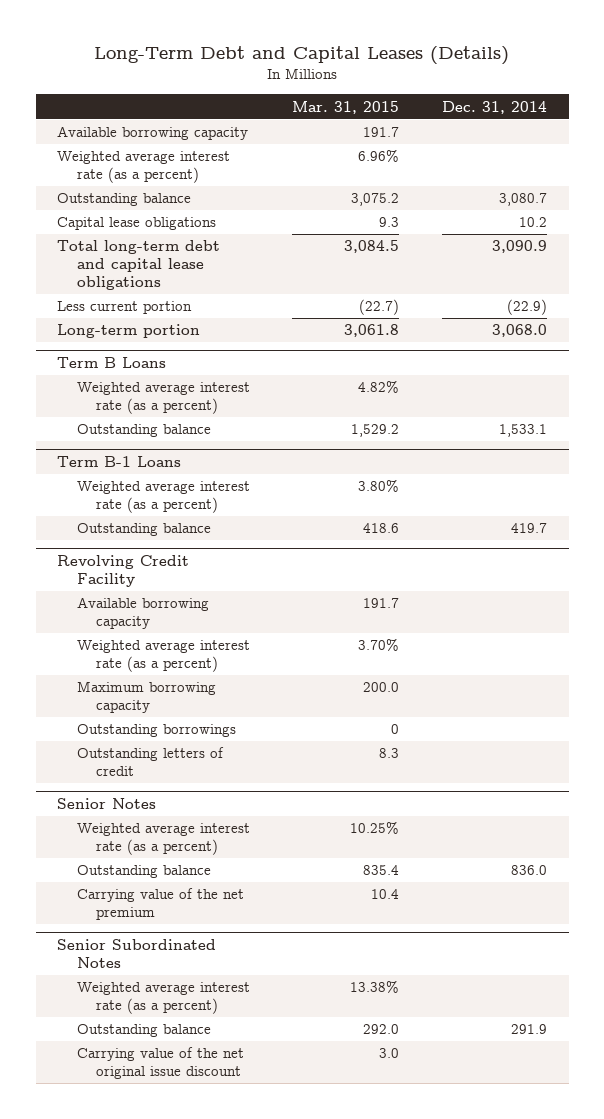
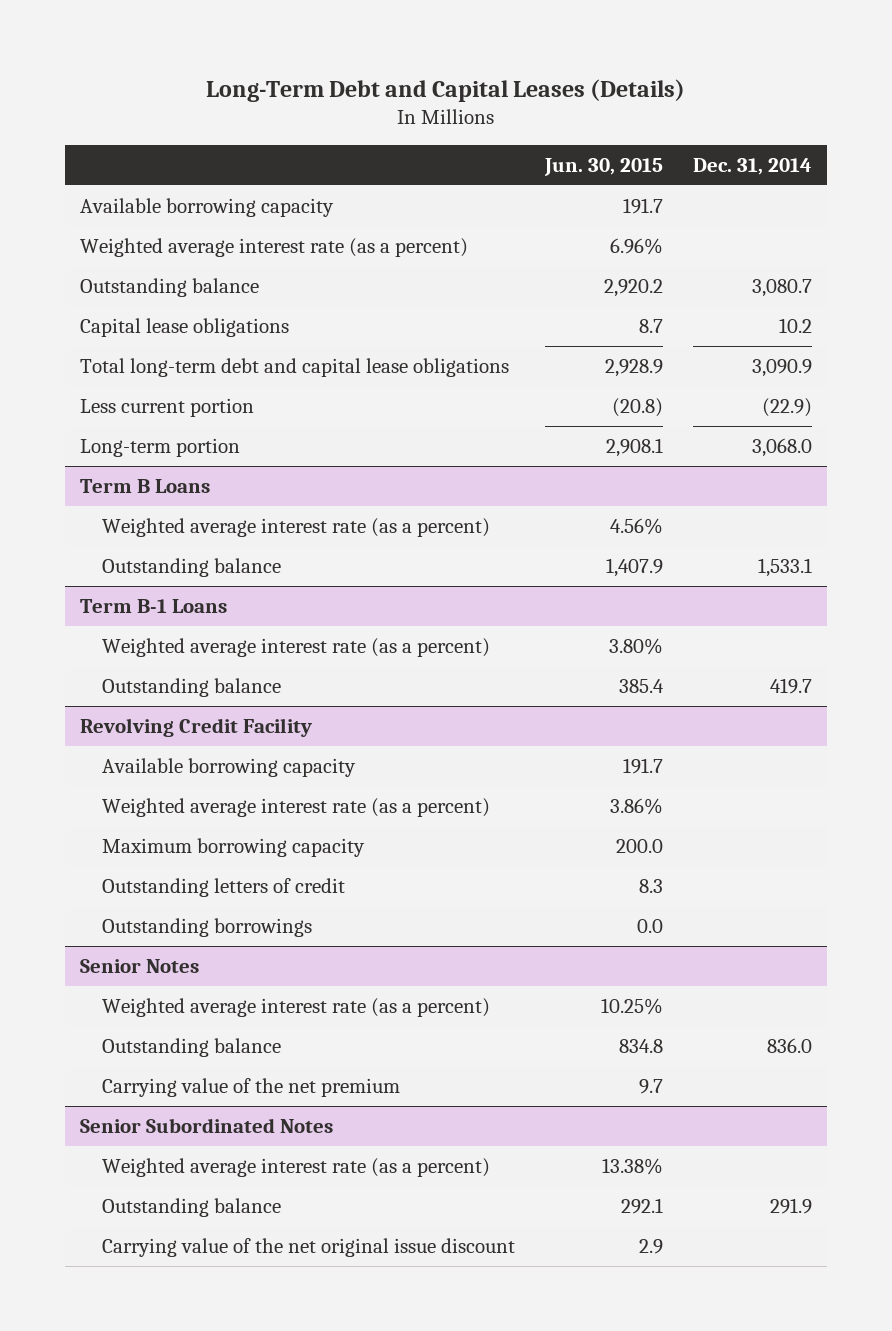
[292,100,400,114] Mar. 31, 2015 -> none
none -> [543,157,663,176] Jun. 30, 2015
[76,724,236,738] Outstanding borrowings -> [102,918,313,938] Outstanding borrowings

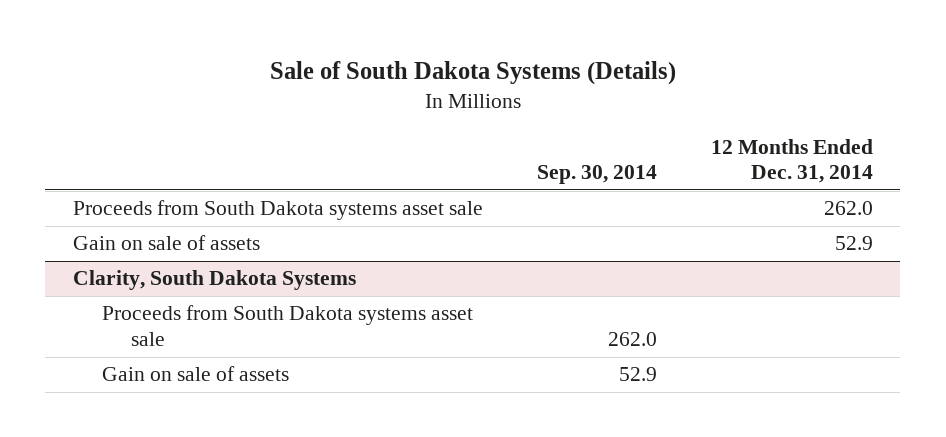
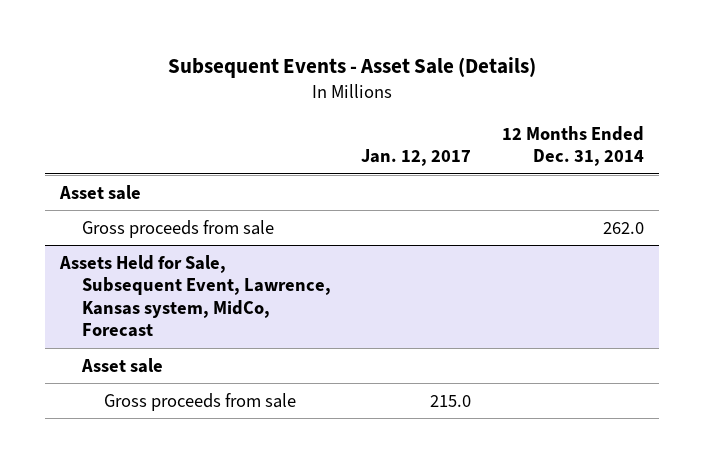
[269,60,676,85] Sale of South Dakota Systems (Details) -> [167,57,536,79] Subsequent Events - Asset Sale (Details)
[536,165,657,185] Sep. 30, 2014 -> none
none -> [361,149,472,167] Jan. 12, 2017
[72,235,260,251] Gain on sale of assets -> none
[72,270,356,291] Clarity, South Dakota Systems -> none
[101,305,473,347] Proceeds from South Dakota systems asset sale -> none
[101,366,289,382] Gain on sale of assets -> none
none -> [58,184,141,200] Asset sale
[72,200,483,221] Proceeds from South Dakota systems asset sale -> [81,219,274,238] Gross proceeds from sale
none -> [58,254,331,338] Assets Held for Sale, Subsequent Event, Lawrence, Kansas system, MidCo, Forecast
none -> [80,357,163,373] Asset sale
none -> [103,392,296,411] Gross proceeds from sale

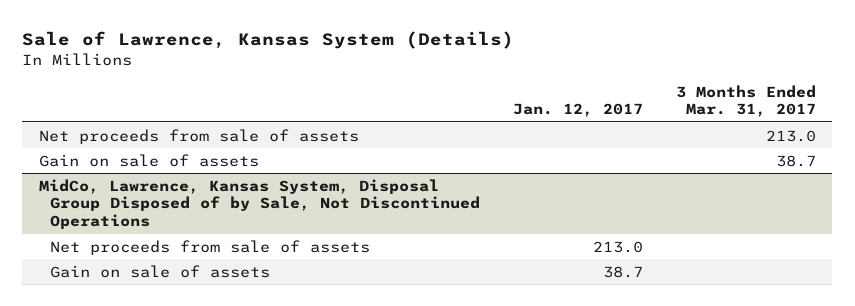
[167,57,536,79] Subsequent Events - Asset Sale (Details) -> [22,30,515,49] Sale of Lawrence, Kansas System (Details)
[501,125,644,167] 12 Months Ended Dec. 31, 2014 -> none
none -> [675,84,816,118] 3 Months Ended Mar. 31, 2017
[58,184,141,200] Asset sale -> none
[58,254,331,338] Assets Held for Sale, Subsequent Event, Lawrence, Kansas system, MidCo, Forecast -> none
[80,357,163,373] Asset sale -> none
[103,392,296,411] Gross proceeds from sale -> none
[81,219,274,238] Gross proceeds from sale -> [38,128,359,144] Net proceeds from sale of assets
none -> [38,153,259,167] Gain on sale of assets
none -> [38,178,481,230] MidCo, Lawrence, Kansas System, Disposal Group Disposed of by Sale, Not Discontinued Operations
none -> [50,239,371,255] Net proceeds from sale of assets
none -> [50,264,271,278] Gain on sale of assets

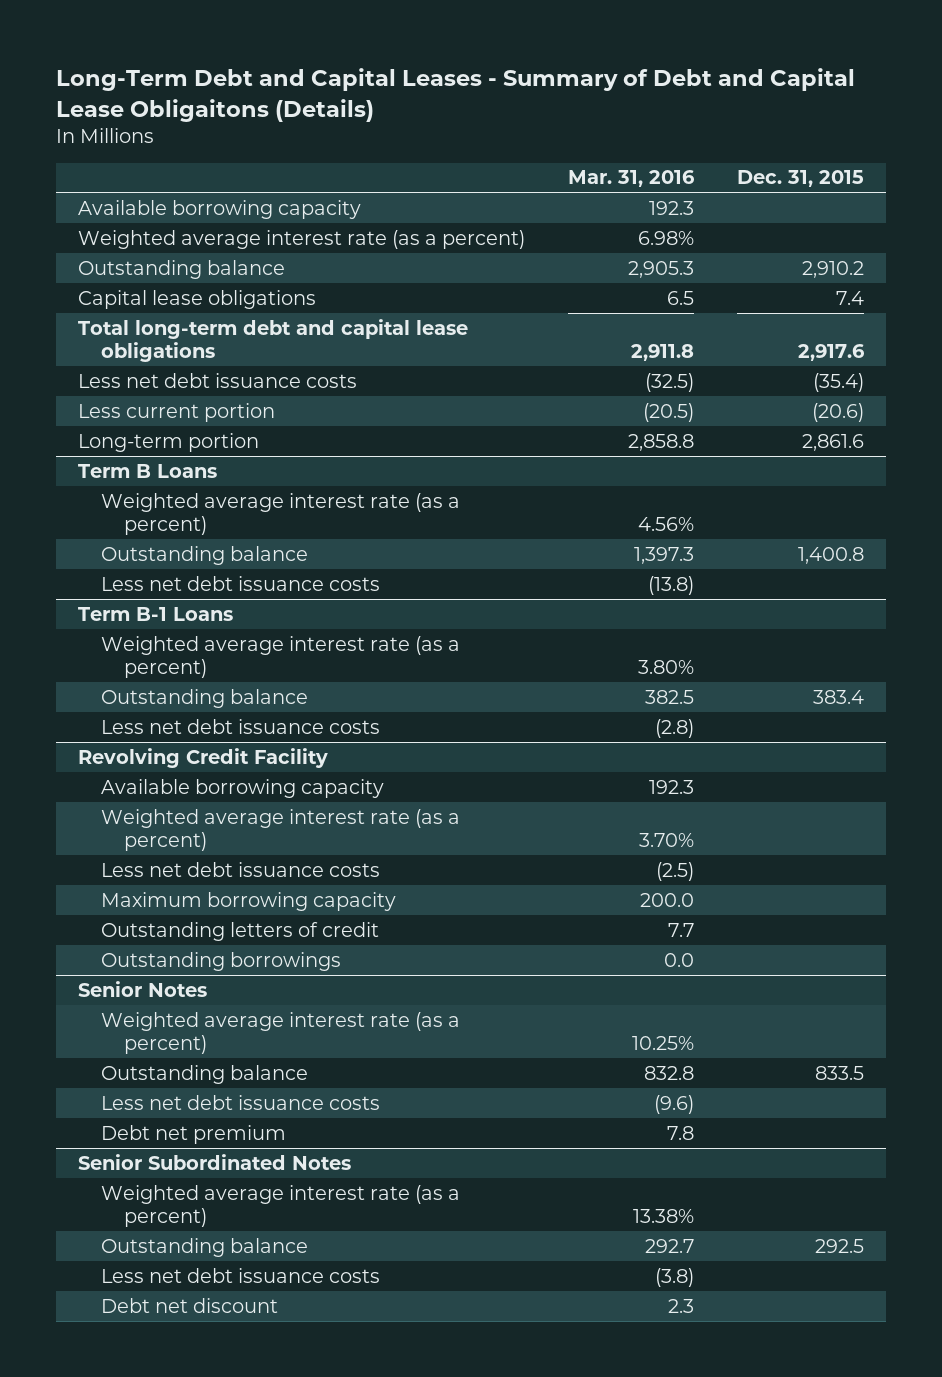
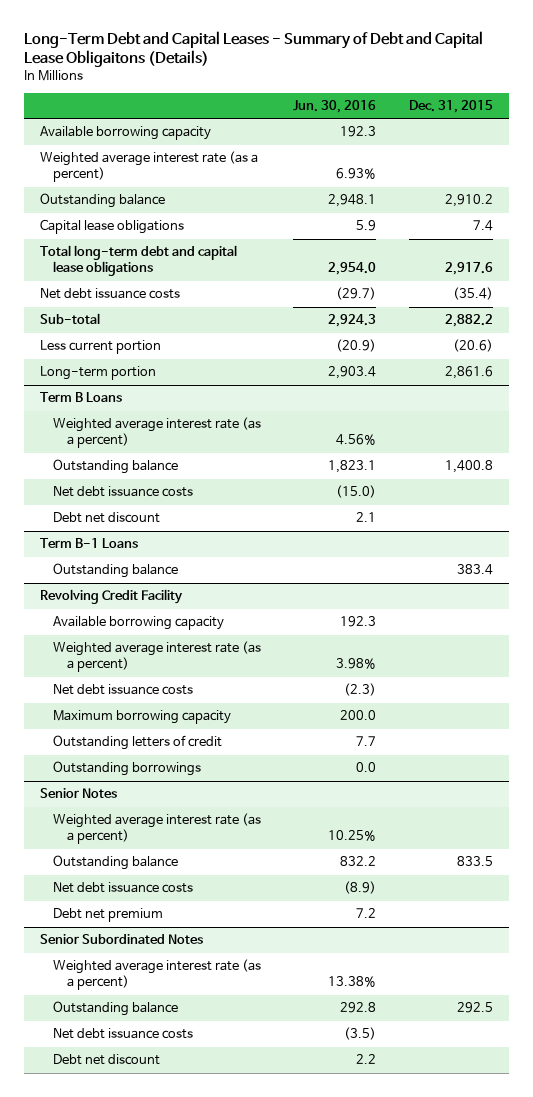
[568,170,696,188] Mar. 31, 2016 -> none
none -> [293,100,377,114] Jun. 30, 2016
[77,372,357,388] Less net debt issuance costs -> [40,288,181,300] Net debt issuance costs
none -> [40,313,101,325] Sub-total
[100,575,380,591] Less net debt issuance costs -> [53,486,194,498] Net debt issuance costs
none -> [53,512,161,524] Debt net discount
[100,635,460,679] Weighted average interest rate (as a percent) -> none
[100,718,380,734] Less net debt issuance costs -> none
[100,861,380,877] Less net debt issuance costs -> [53,684,194,696] Net debt issuance costs
[100,1094,380,1110] Less net debt issuance costs -> [53,882,194,894] Net debt issuance costs
[100,1267,380,1283] Less net debt issuance costs -> [53,1028,194,1040] Net debt issuance costs

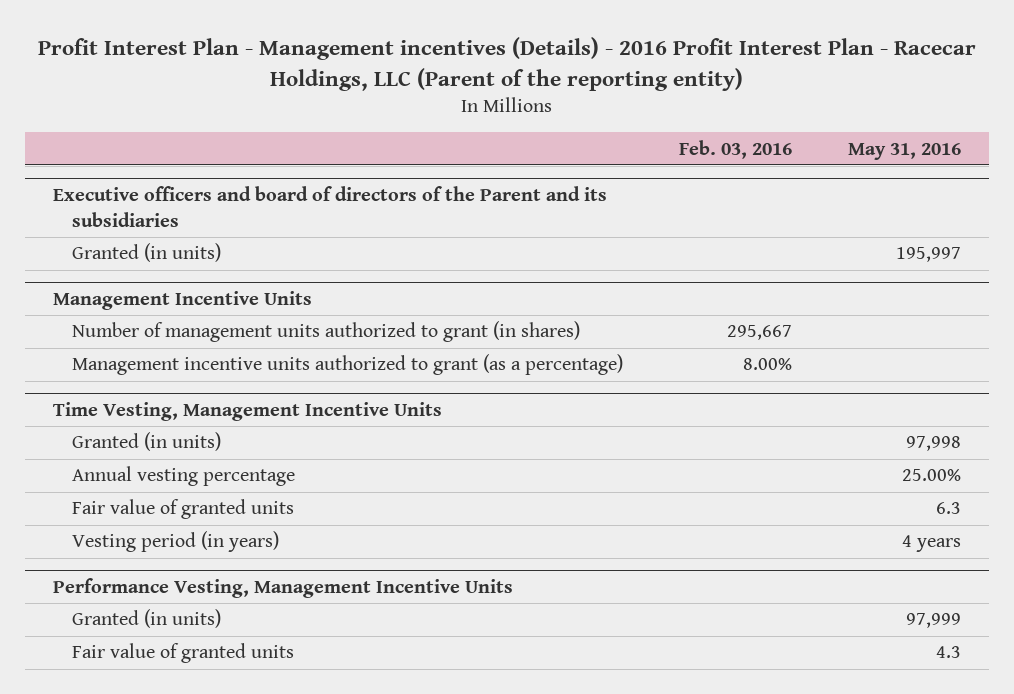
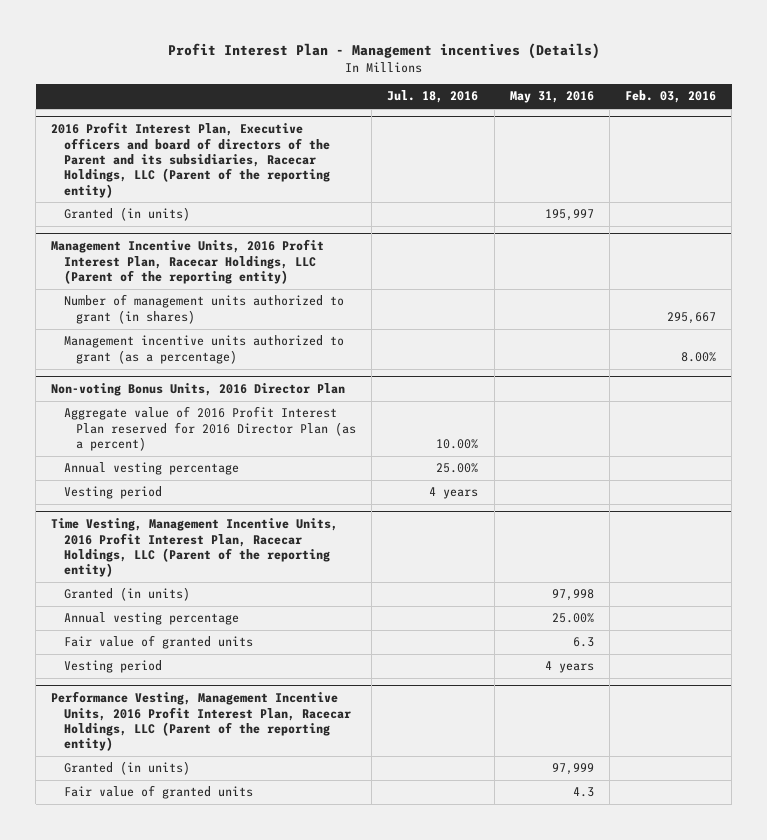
[37,37,976,91] Profit Interest Plan - Management incentives (Details) - 2016 Profit Interest Plan - Racecar Holdings, LLC (Parent of the reporting entity) -> [167,42,600,59] Profit Interest Plan - Management incentives (Details)
none -> [387,90,479,104] Jul. 18, 2016
[52,186,607,227] Executive officers and board of directors of the Parent and its subsidiaries -> [51,122,330,198] 2016 Profit Interest Plan, Executive officers and board of directors of the Parent and its subsidiaries, Racecar Holdings, LLC (Parent of the reporting entity)
[52,291,312,311] Management Incentive Units -> [51,239,325,284] Management Incentive Units, 2016 Profit Interest Plan, Racecar Holdings, LLC (Parent of the reporting entity)
none -> [51,383,346,397] Non-voting Bonus Units, 2016 Director Plan
none -> [63,406,357,452] Aggregate value of 2016 Profit Interest Plan reserved for 2016 Director Plan (as a percent)
none -> [63,462,239,476] Annual vesting percentage
none -> [63,486,162,500] Vesting period
[52,402,442,422] Time Vesting, Management Incentive Units -> [51,518,339,578] Time Vesting, Management Incentive Units, 2016 Profit Interest Plan, Racecar Holdings, LLC (Parent of the reporting entity)
[72,531,280,553] Vesting period (in years) -> [63,660,162,674] Vesting period
[52,578,513,599] Performance Vesting, Management Incentive Units -> [51,691,351,752] Performance Vesting, Management Incentive Units, 2016 Profit Interest Plan, Racecar Holdings, LLC (Parent of the reporting entity)

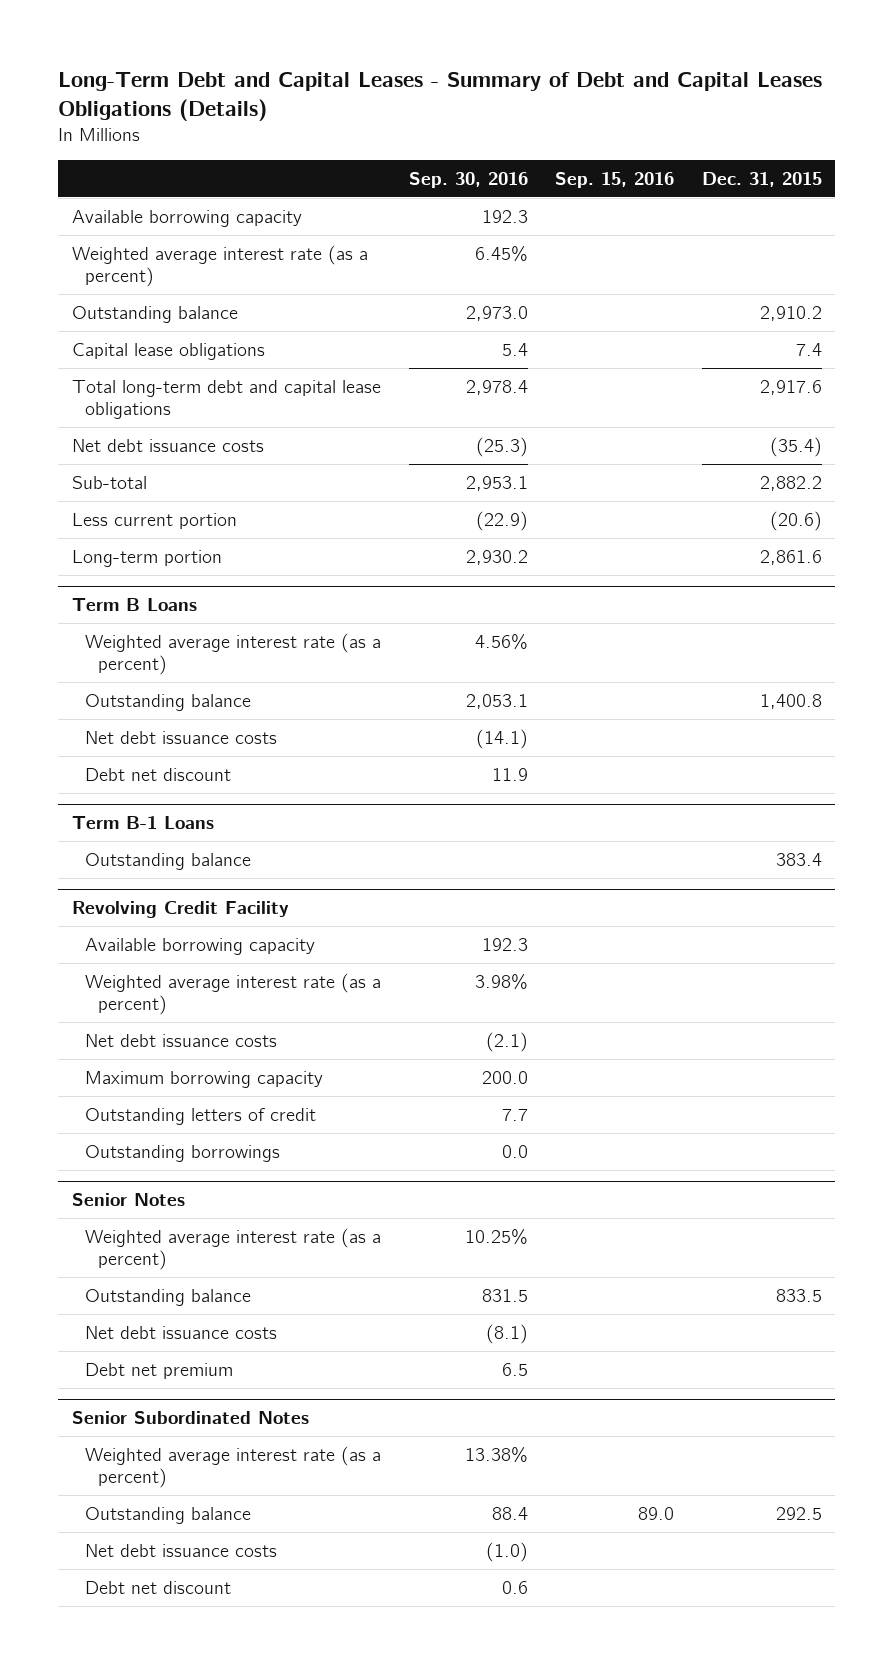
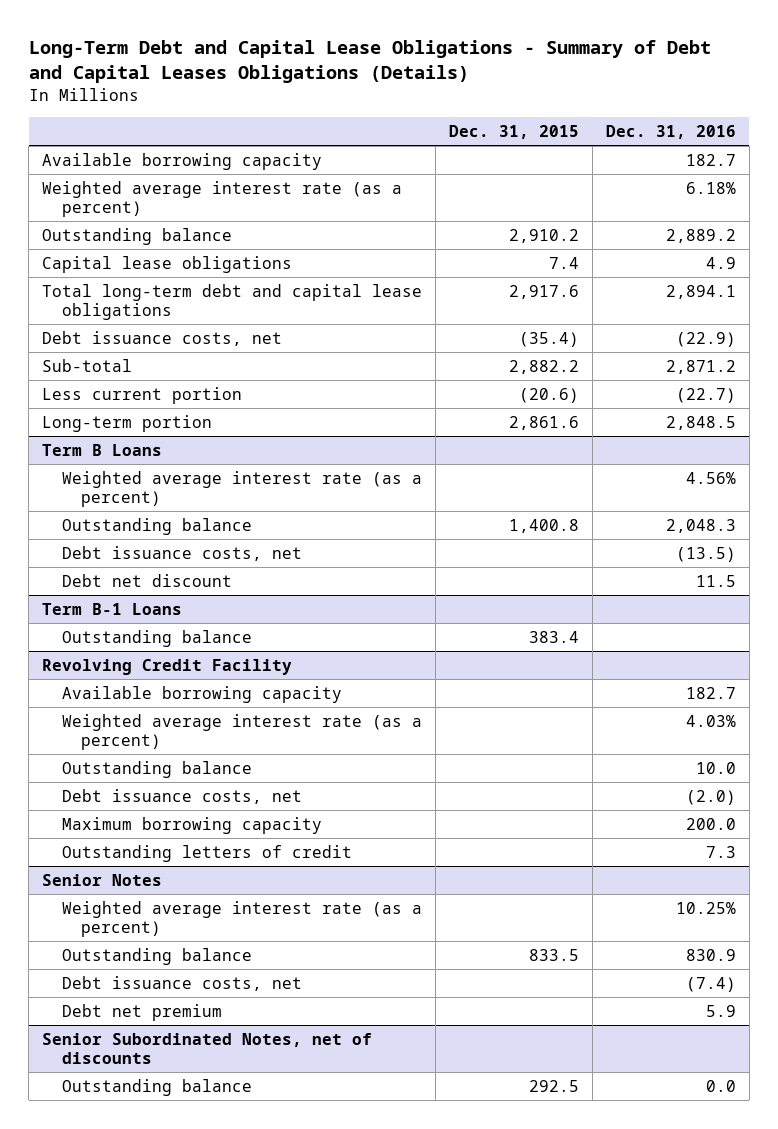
[58,72,823,122] Long-Term Debt and Capital Leases - Summary of Debt and Capital Leases Obligations (Details) -> [28,39,711,83] Long-Term Debt and Capital Lease Obligations - Summary of Debt and Capital Leases Obligations (Details)
[408,171,528,188] Sep. 30, 2016 -> none
[555,171,675,188] Sep. 15, 2016 -> none
none -> [605,124,736,139] Dec. 31, 2016
[71,438,264,452] Net debt issuance costs -> [42,330,283,346] Debt issuance costs, net
[85,730,278,744] Net debt issuance costs -> [61,545,302,561] Debt issuance costs, net
none -> [61,760,252,778] Outstanding balance
[85,1033,278,1047] Net debt issuance costs -> [61,788,302,804] Debt issuance costs, net
[85,1144,281,1162] Outstanding borrowings -> none
[85,1325,278,1339] Net debt issuance costs -> [61,975,302,991] Debt issuance costs, net
[85,1445,382,1489] Weighted average interest rate (as a percent) -> none
[71,1411,309,1425] Senior Subordinated Notes -> [42,1032,373,1064] Senior Subordinated Notes, net of discounts
[85,1543,278,1557] Net debt issuance costs -> none
[85,1580,232,1594] Debt net discount -> none

